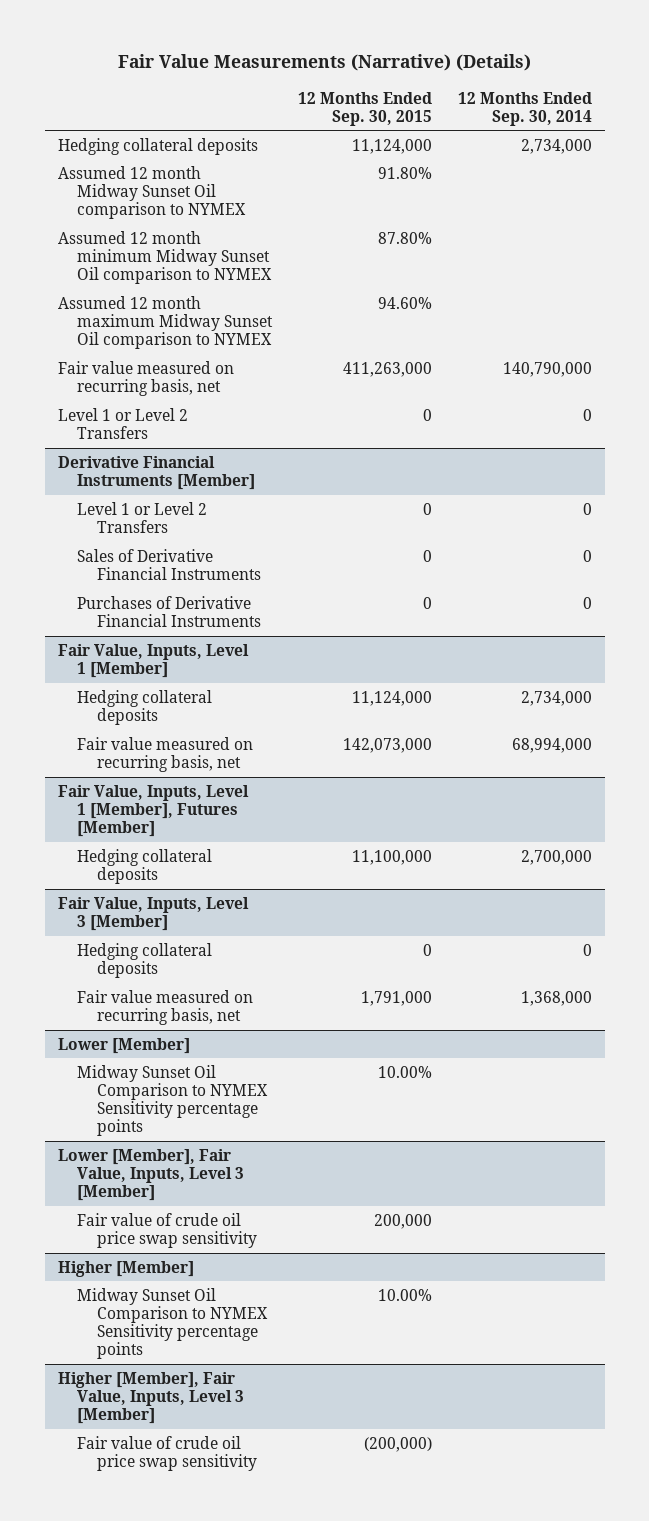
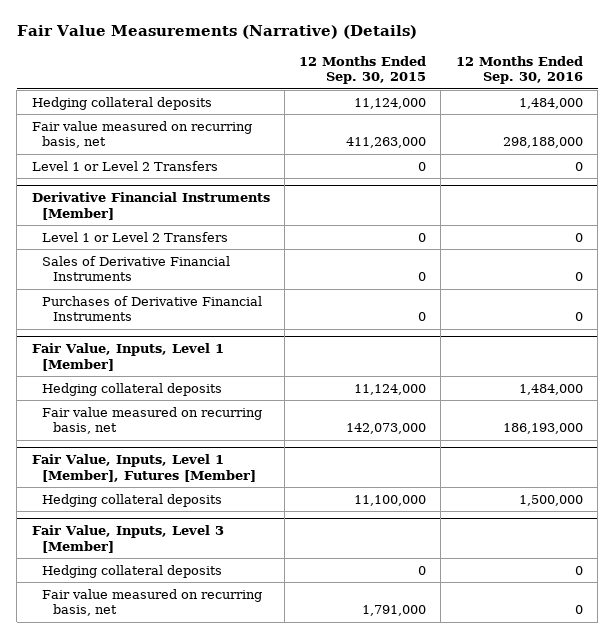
[457,91,592,126] 12 Months Ended Sep. 30, 2014 -> none
none -> [455,55,583,85] 12 Months Ended Sep. 30, 2016
[57,165,247,219] Assumed 12 month Midway Sunset Oil comparison to NYMEX -> none
[57,230,273,284] Assumed 12 month minimum Midway Sunset Oil comparison to NYMEX -> none
[57,295,274,349] Assumed 12 month maximum Midway Sunset Oil comparison to NYMEX -> none
[57,1037,190,1054] Lower [Member] -> none
[77,1064,268,1137] Midway Sunset Oil Comparison to NYMEX Sensitivity percentage points -> none
[57,1148,245,1201] Lower [Member], Fair Value, Inputs, Level 3 [Member] -> none
[77,1212,257,1248] Fair value of crude oil price swap sensitivity -> none
[57,1260,194,1277] Higher [Member] -> none
[77,1287,268,1360] Midway Sunset Oil Comparison to NYMEX Sensitivity percentage points -> none
[57,1371,245,1424] Higher [Member], Fair Value, Inputs, Level 3 [Member] -> none
[77,1435,257,1471] Fair value of crude oil price swap sensitivity -> none

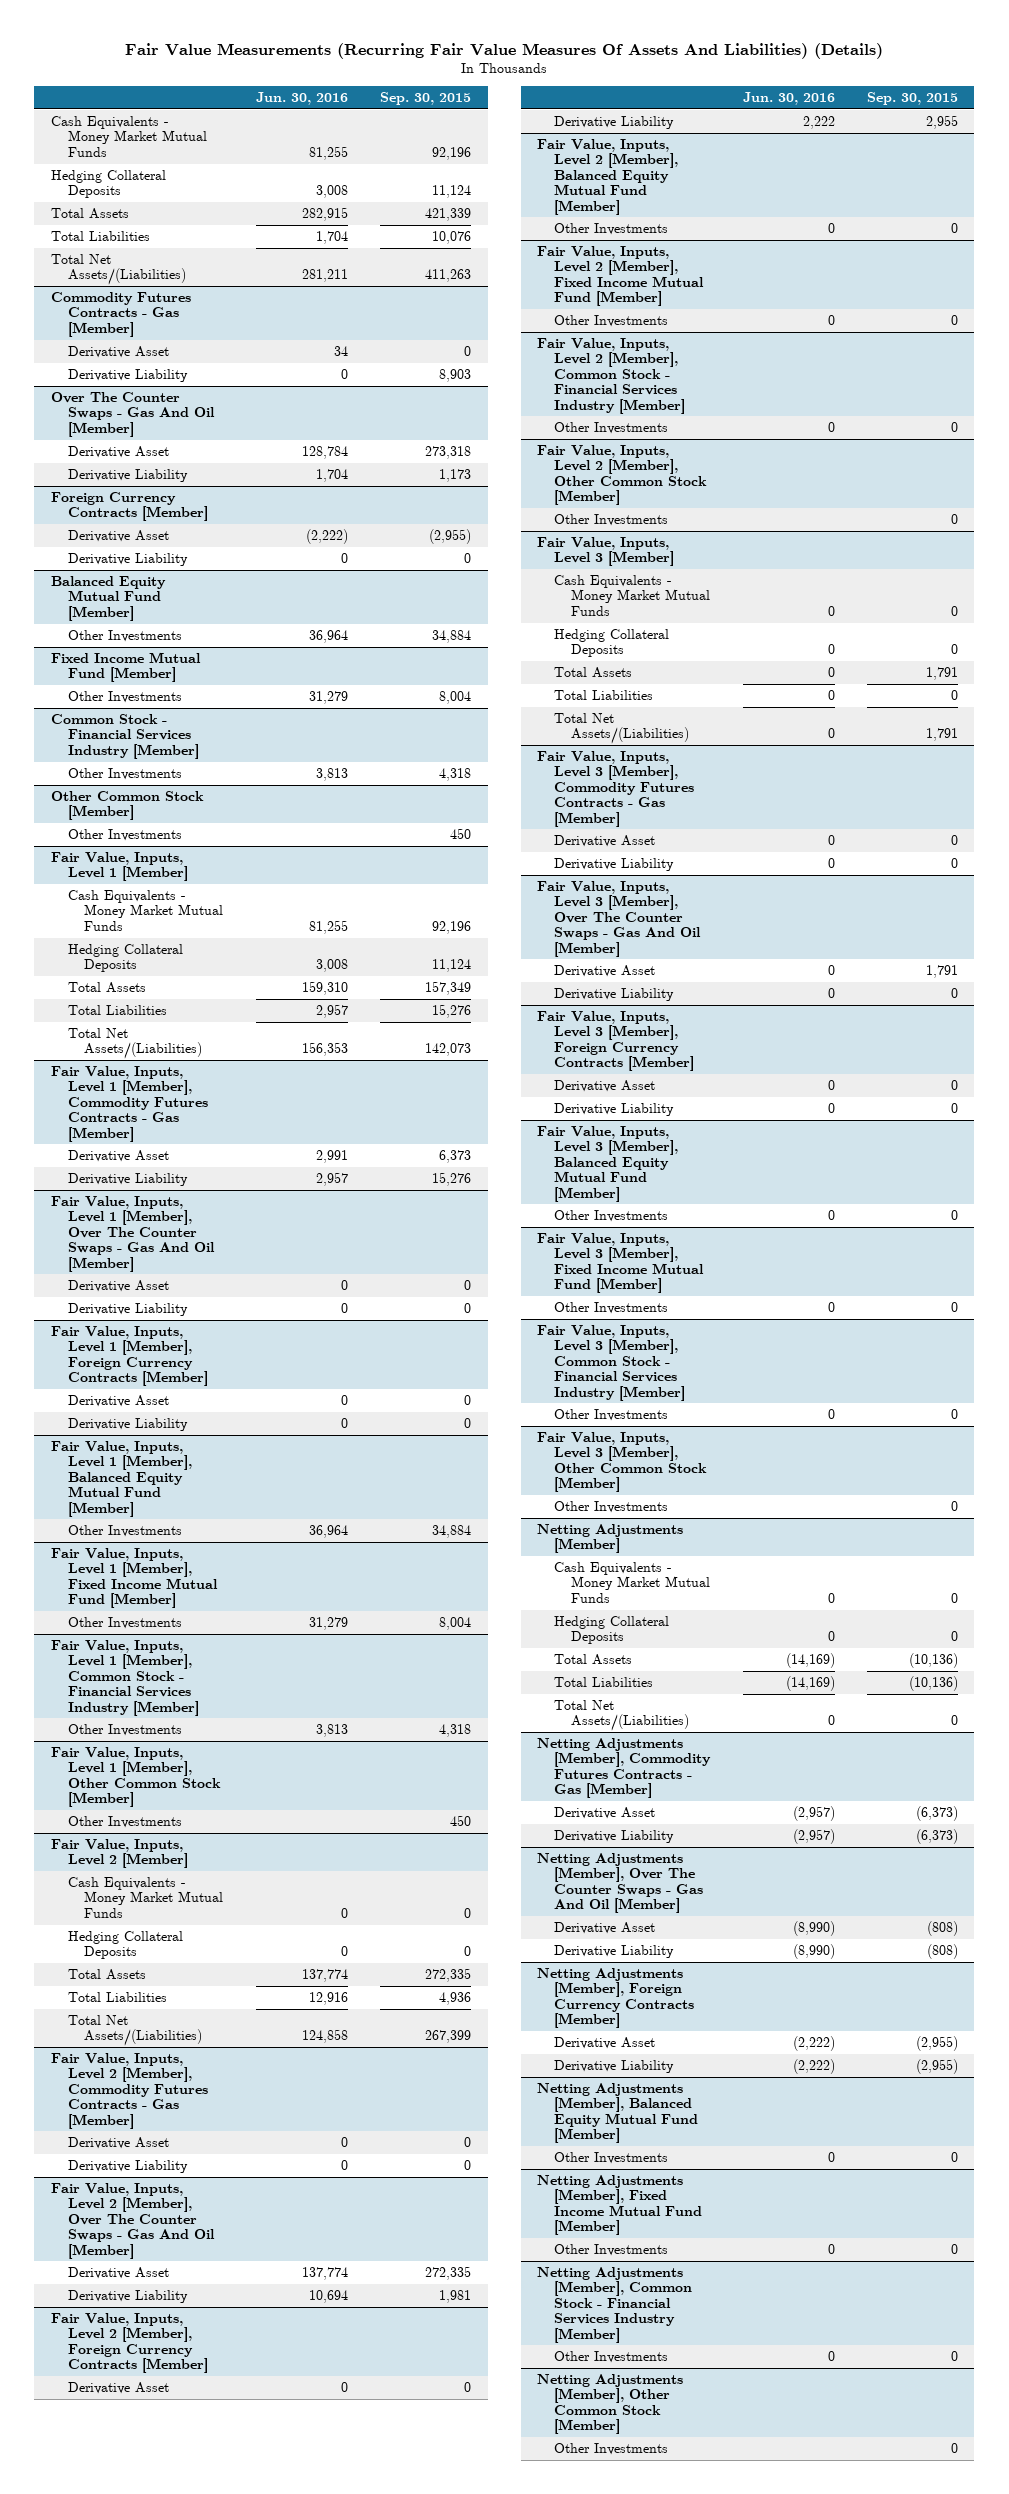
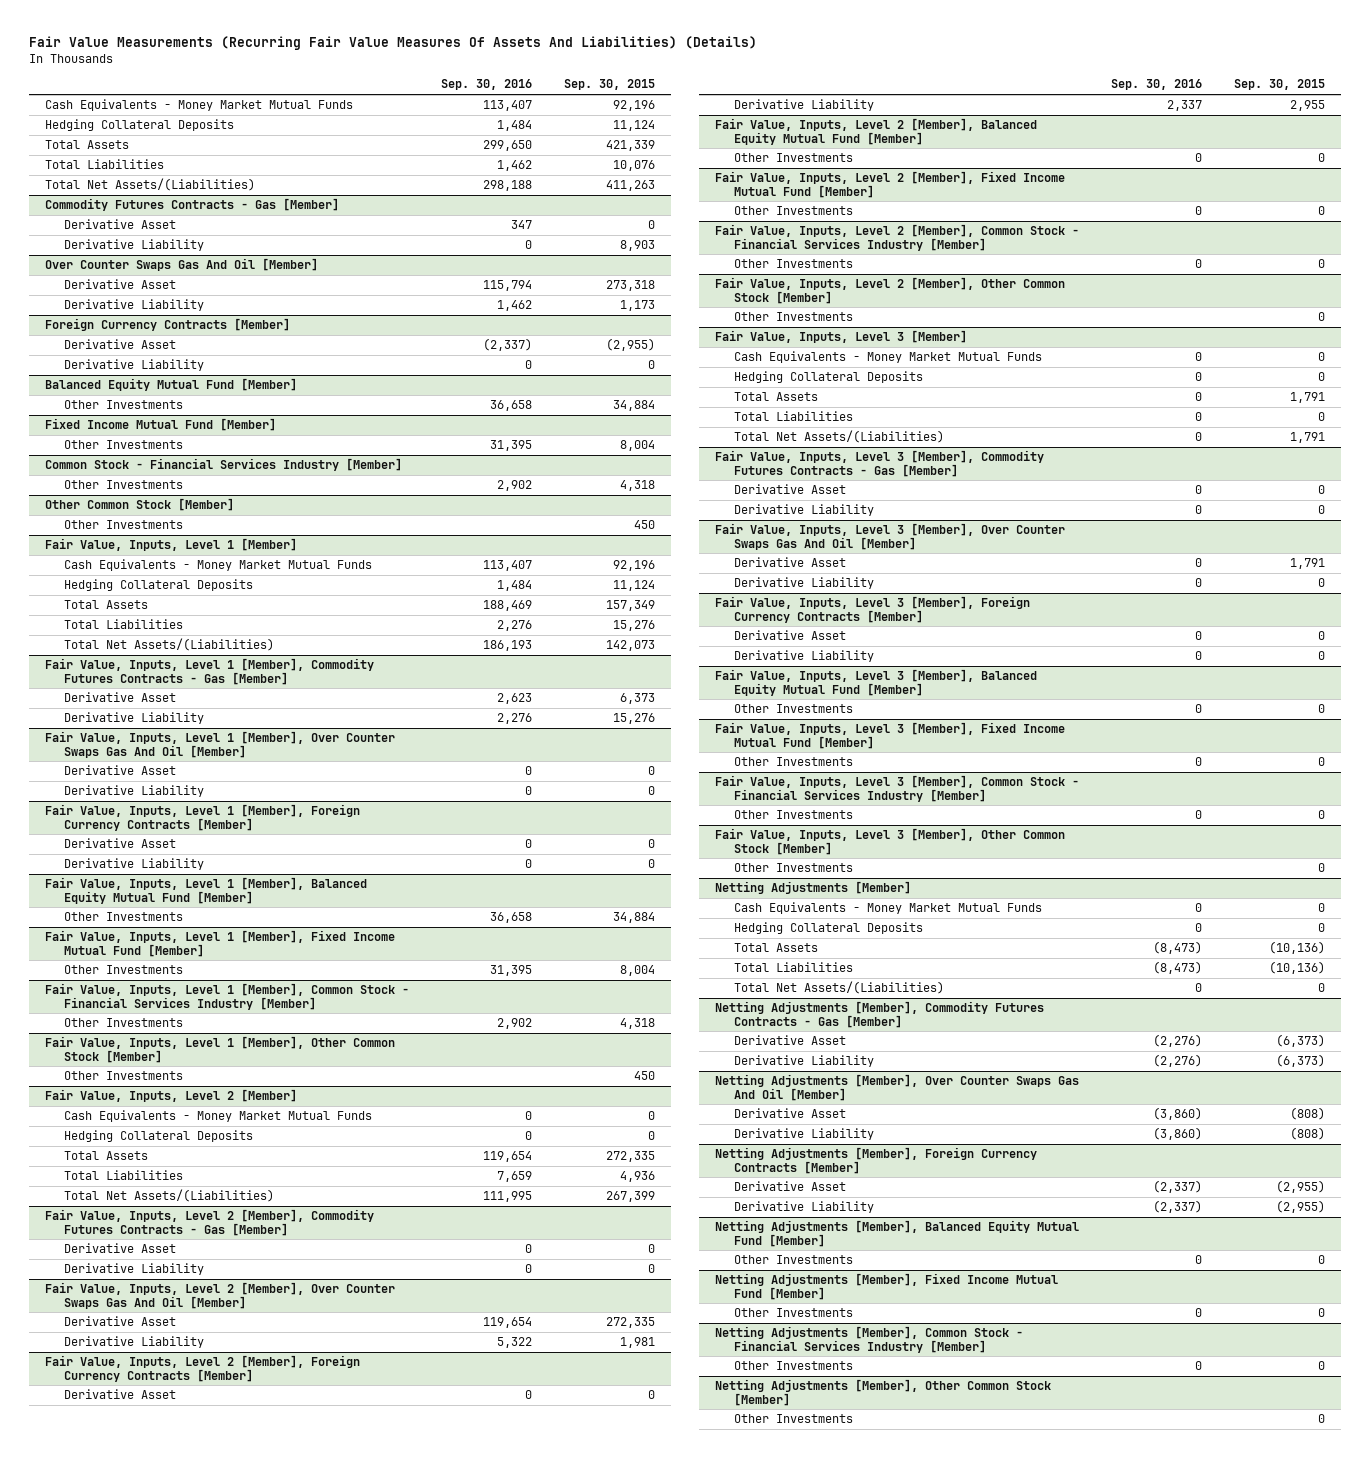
[255,92,348,106] Jun. 30, 2016 -> none
none -> [441,79,533,91] Sep. 30, 2016
[50,391,215,437] Over The Counter Swaps - Gas And Oil [Member] -> [45,258,319,272] Over Counter Swaps Gas And Oil [Member]
[50,1195,215,1272] Fair Value, Inputs, Level 1 [Member], Over The Counter Swaps - Gas And Oil [Member] -> [45,731,396,758] Fair Value, Inputs, Level 1 [Member], Over Counter Swaps Gas And Oil [Member]
[50,2182,215,2259] Fair Value, Inputs, Level 2 [Member], Over The Counter Swaps - Gas And Oil [Member] -> [45,1282,396,1309] Fair Value, Inputs, Level 2 [Member], Over Counter Swaps Gas And Oil [Member]
[537,880,702,957] Fair Value, Inputs, Level 3 [Member], Over The Counter Swaps - Gas And Oil [Member] -> [715,523,1066,550] Fair Value, Inputs, Level 3 [Member], Over Counter Swaps Gas And Oil [Member]
[537,1852,704,1914] Netting Adjustments [Member], Over The Counter Swaps - Gas And Oil [Member] -> [715,1074,1080,1101] Netting Adjustments [Member], Over Counter Swaps Gas And Oil [Member]

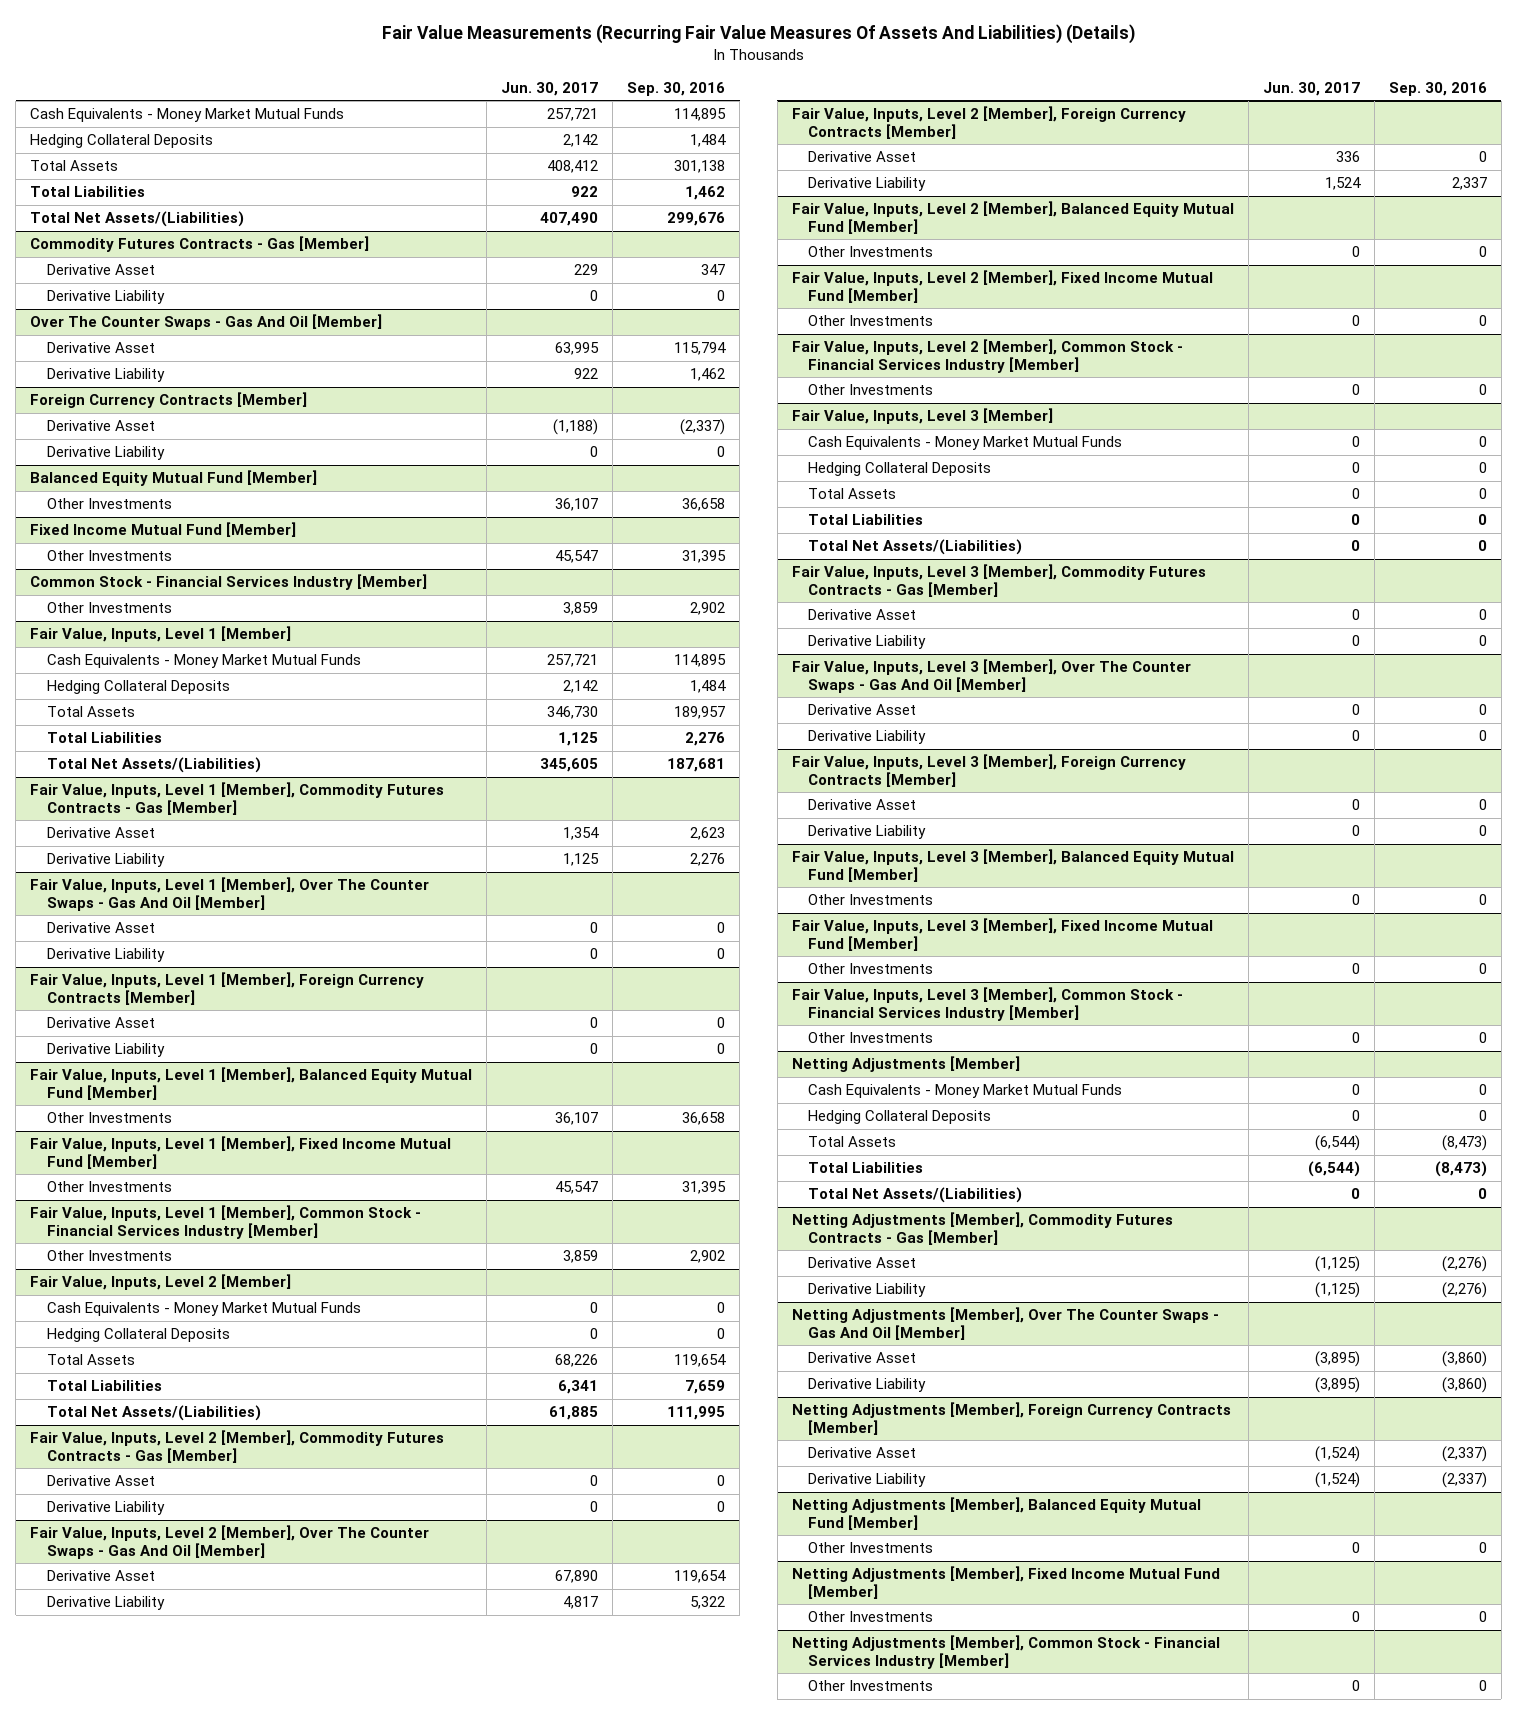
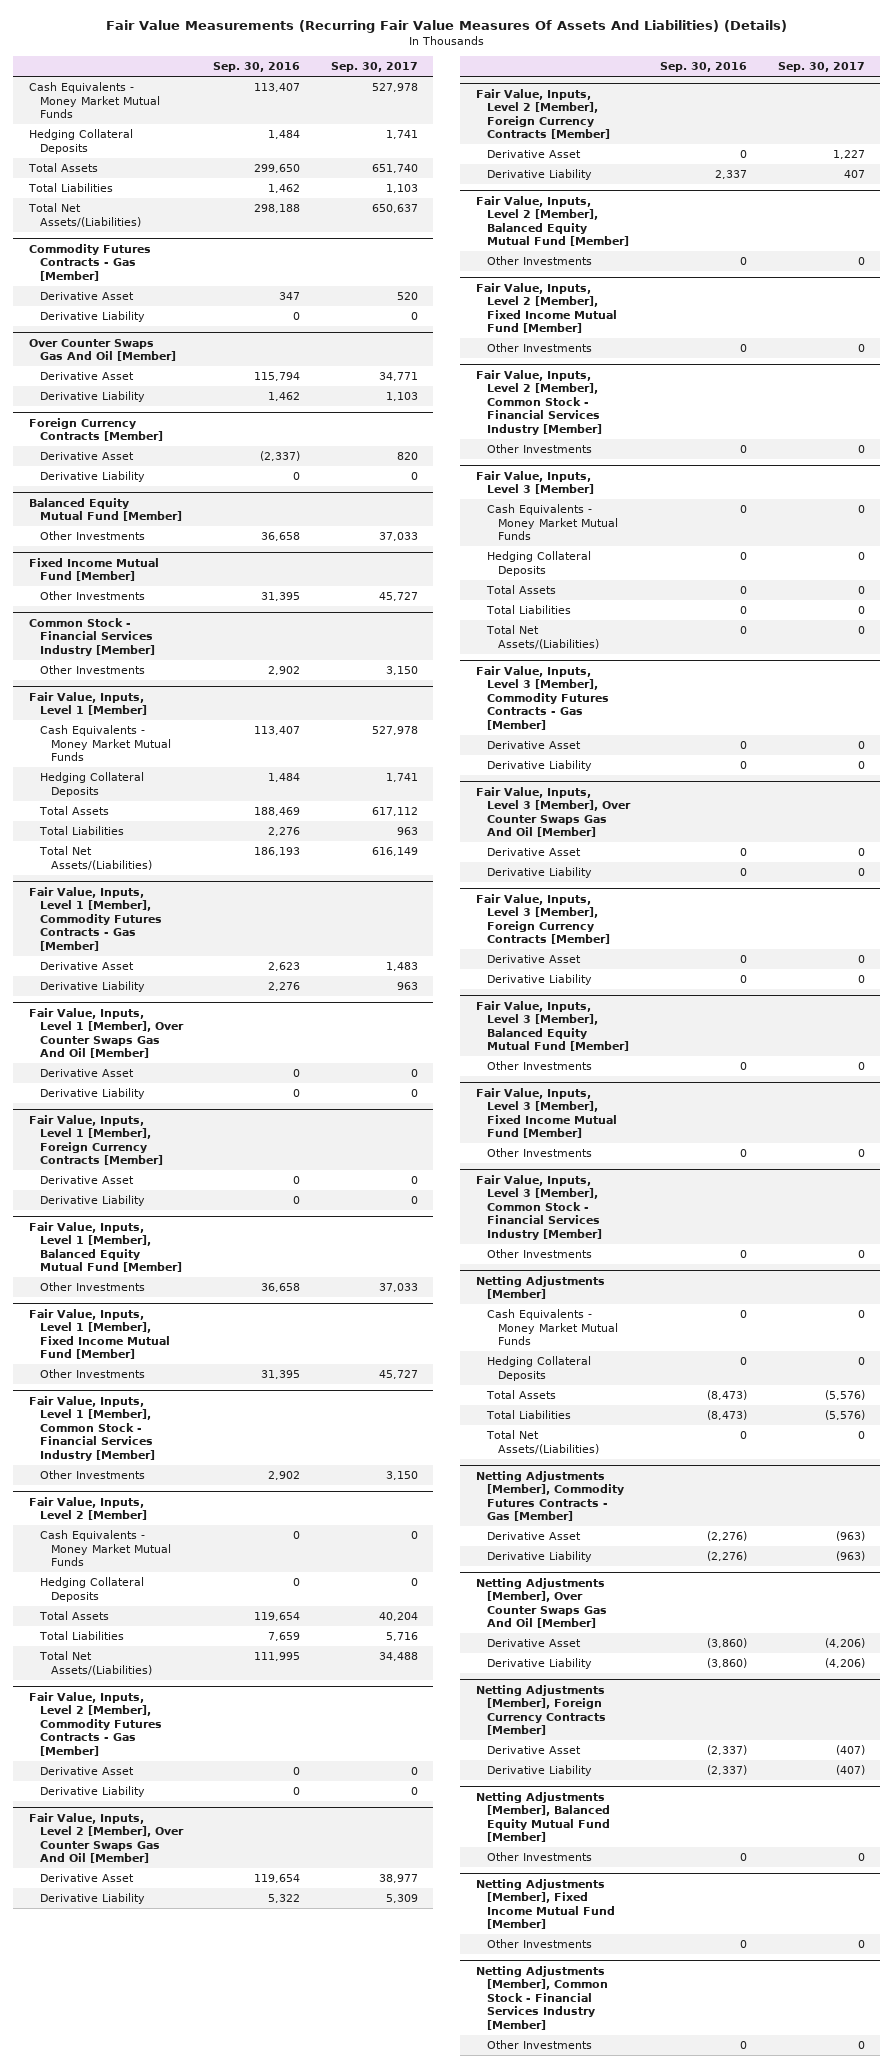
[501,81,599,96] Jun. 30, 2017 -> none
none -> [330,62,418,73] Sep. 30, 2017
[674,108,727,122] 114,895 -> [254,83,301,93] 113,407
[674,160,726,174] 301,138 -> [254,164,301,174] 299,650
[667,212,726,227] 299,676 -> [254,204,301,214] 298,188
[30,314,383,331] Over The Counter Swaps - Gas And Oil [Member] -> [28,338,176,362] Over Counter Swaps Gas And Oil [Member]
[674,654,727,668] 114,895 -> [254,726,301,736] 113,407
[674,706,726,720] 189,957 -> [254,807,301,817] 188,469
[667,758,726,773] 187,681 -> [254,847,301,857] 186,193
[30,877,430,911] Fair Value, Inputs, Level 1 [Member], Over The Counter Swaps - Gas And Oil [Member] -> [28,1007,184,1059] Fair Value, Inputs, Level 1 [Member], Over Counter Swaps Gas And Oil [Member]
[30,1525,430,1559] Fair Value, Inputs, Level 2 [Member], Over The Counter Swaps - Gas And Oil [Member] -> [28,1812,184,1864] Fair Value, Inputs, Level 2 [Member], Over Counter Swaps Gas And Oil [Member]
[791,659,1191,693] Fair Value, Inputs, Level 3 [Member], Over The Counter Swaps - Gas And Oil [Member] -> [475,786,631,838] Fair Value, Inputs, Level 3 [Member], Over Counter Swaps Gas And Oil [Member]
[791,1307,1219,1340] Netting Adjustments [Member], Over The Counter Swaps - Gas And Oil [Member] -> [475,1577,607,1629] Netting Adjustments [Member], Over Counter Swaps Gas And Oil [Member]

